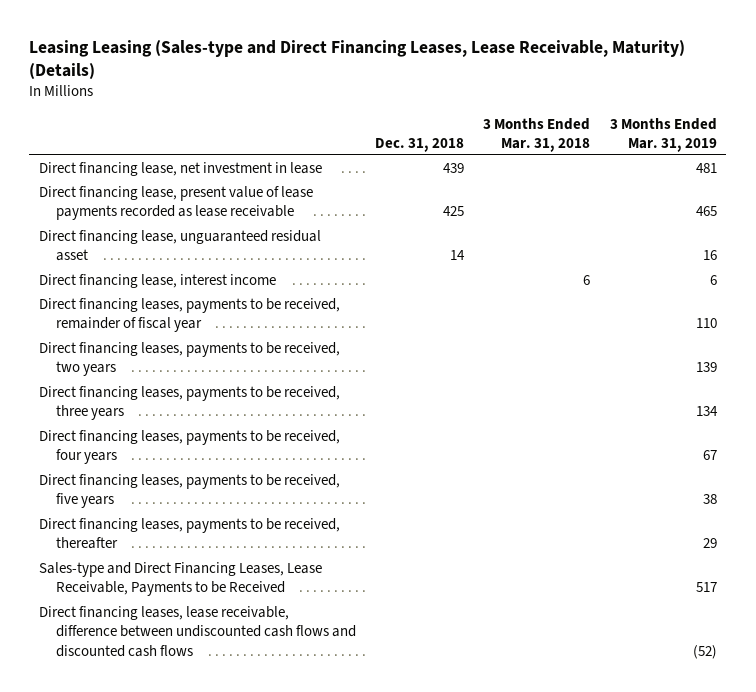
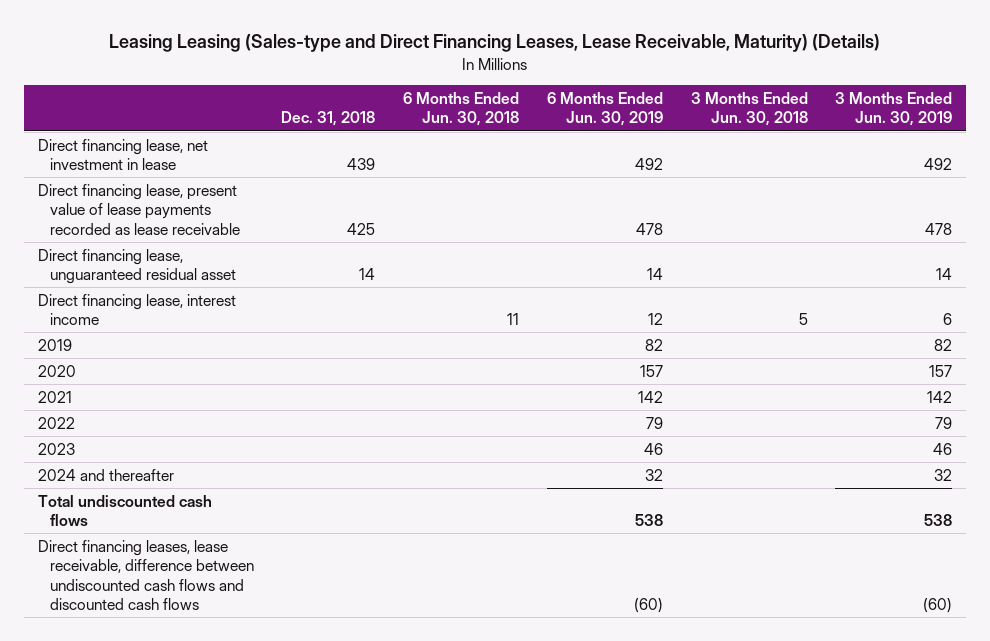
[483,117,591,152] 3 Months Ended Mar. 31, 2018 -> none
[609,117,717,152] 3 Months Ended Mar. 31, 2019 -> none
none -> [403,91,520,127] 6 Months Ended Jun. 30, 2018
none -> [546,91,663,127] 6 Months Ended Jun. 30, 2019
none -> [690,91,808,127] 3 Months Ended Jun. 30, 2018
none -> [835,91,953,127] 3 Months Ended Jun. 30, 2019
[39,298,341,333] Direct financing leases, payments to be received, remainder of fiscal year -> [37,338,72,351] 2019
[39,342,341,377] Direct financing leases, payments to be received, two years -> [37,364,76,377] 2020
[39,386,341,421] Direct financing leases, payments to be received, three years -> [37,390,72,403] 2021
[39,430,341,465] Direct financing leases, payments to be received, four years -> [37,416,75,429] 2022
[39,474,341,509] Direct financing leases, payments to be received, five years -> [37,442,75,455] 2023
[39,518,341,550] Direct financing leases, payments to be received, thereafter -> [37,468,174,481] 2024 and thereafter
[39,562,323,597] Sales-type and Direct Financing Leases, Lease Receivable, Payments to be Received -> [37,494,212,527] Total undiscounted cash flows

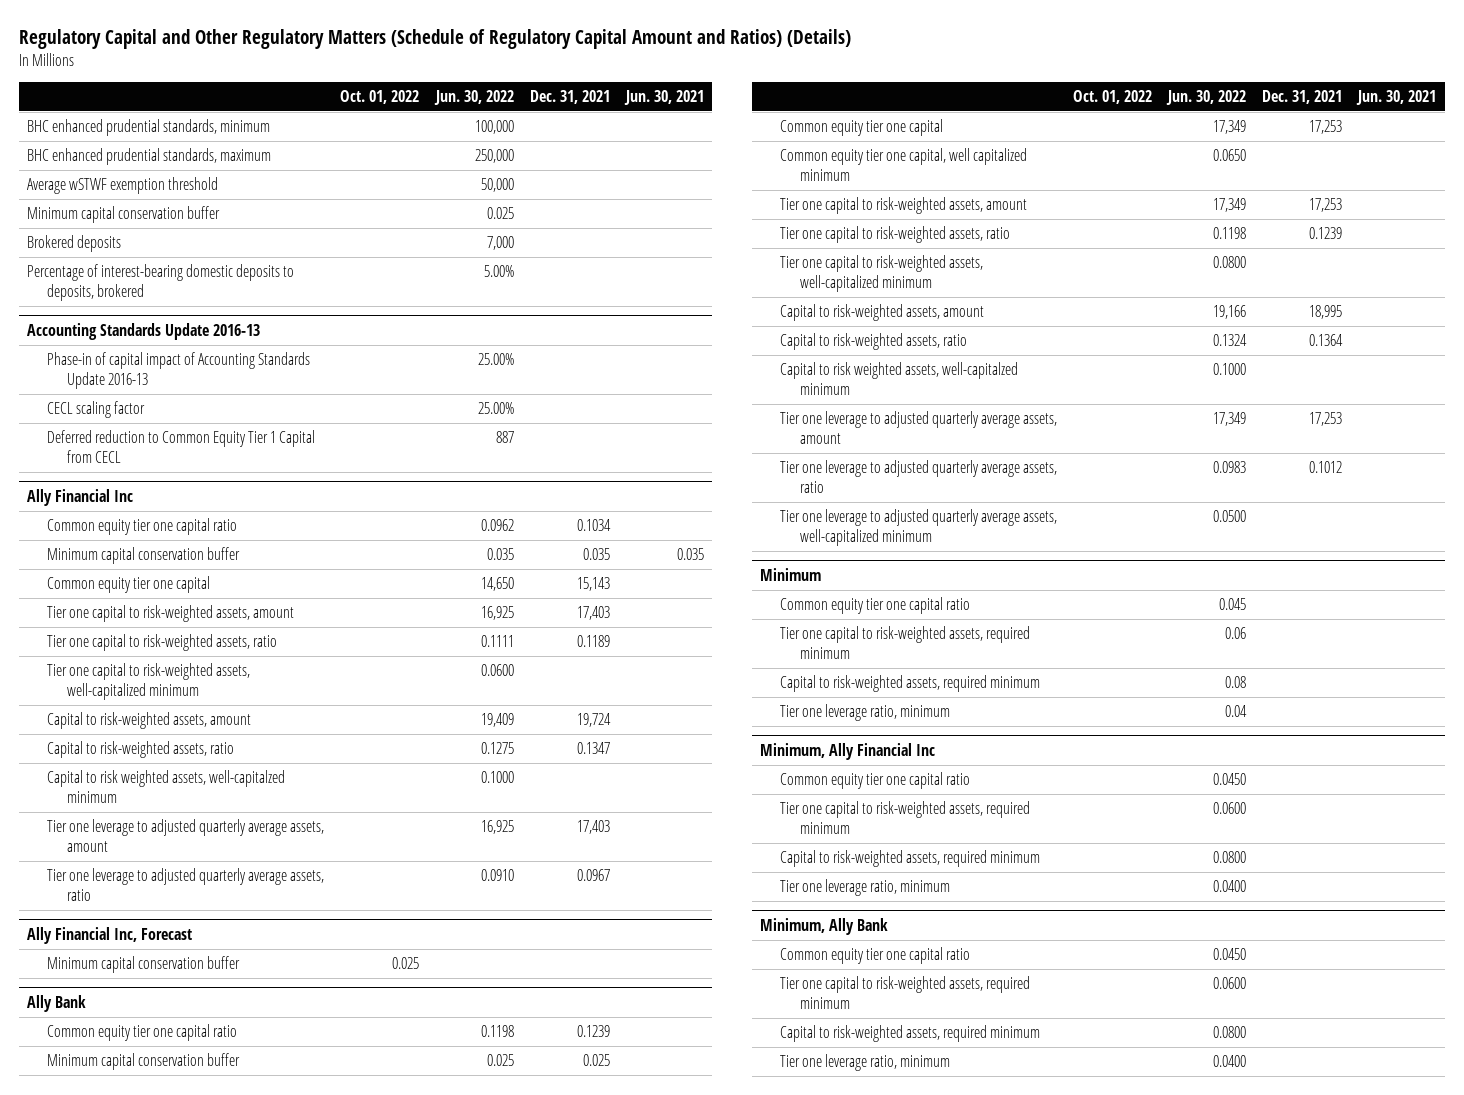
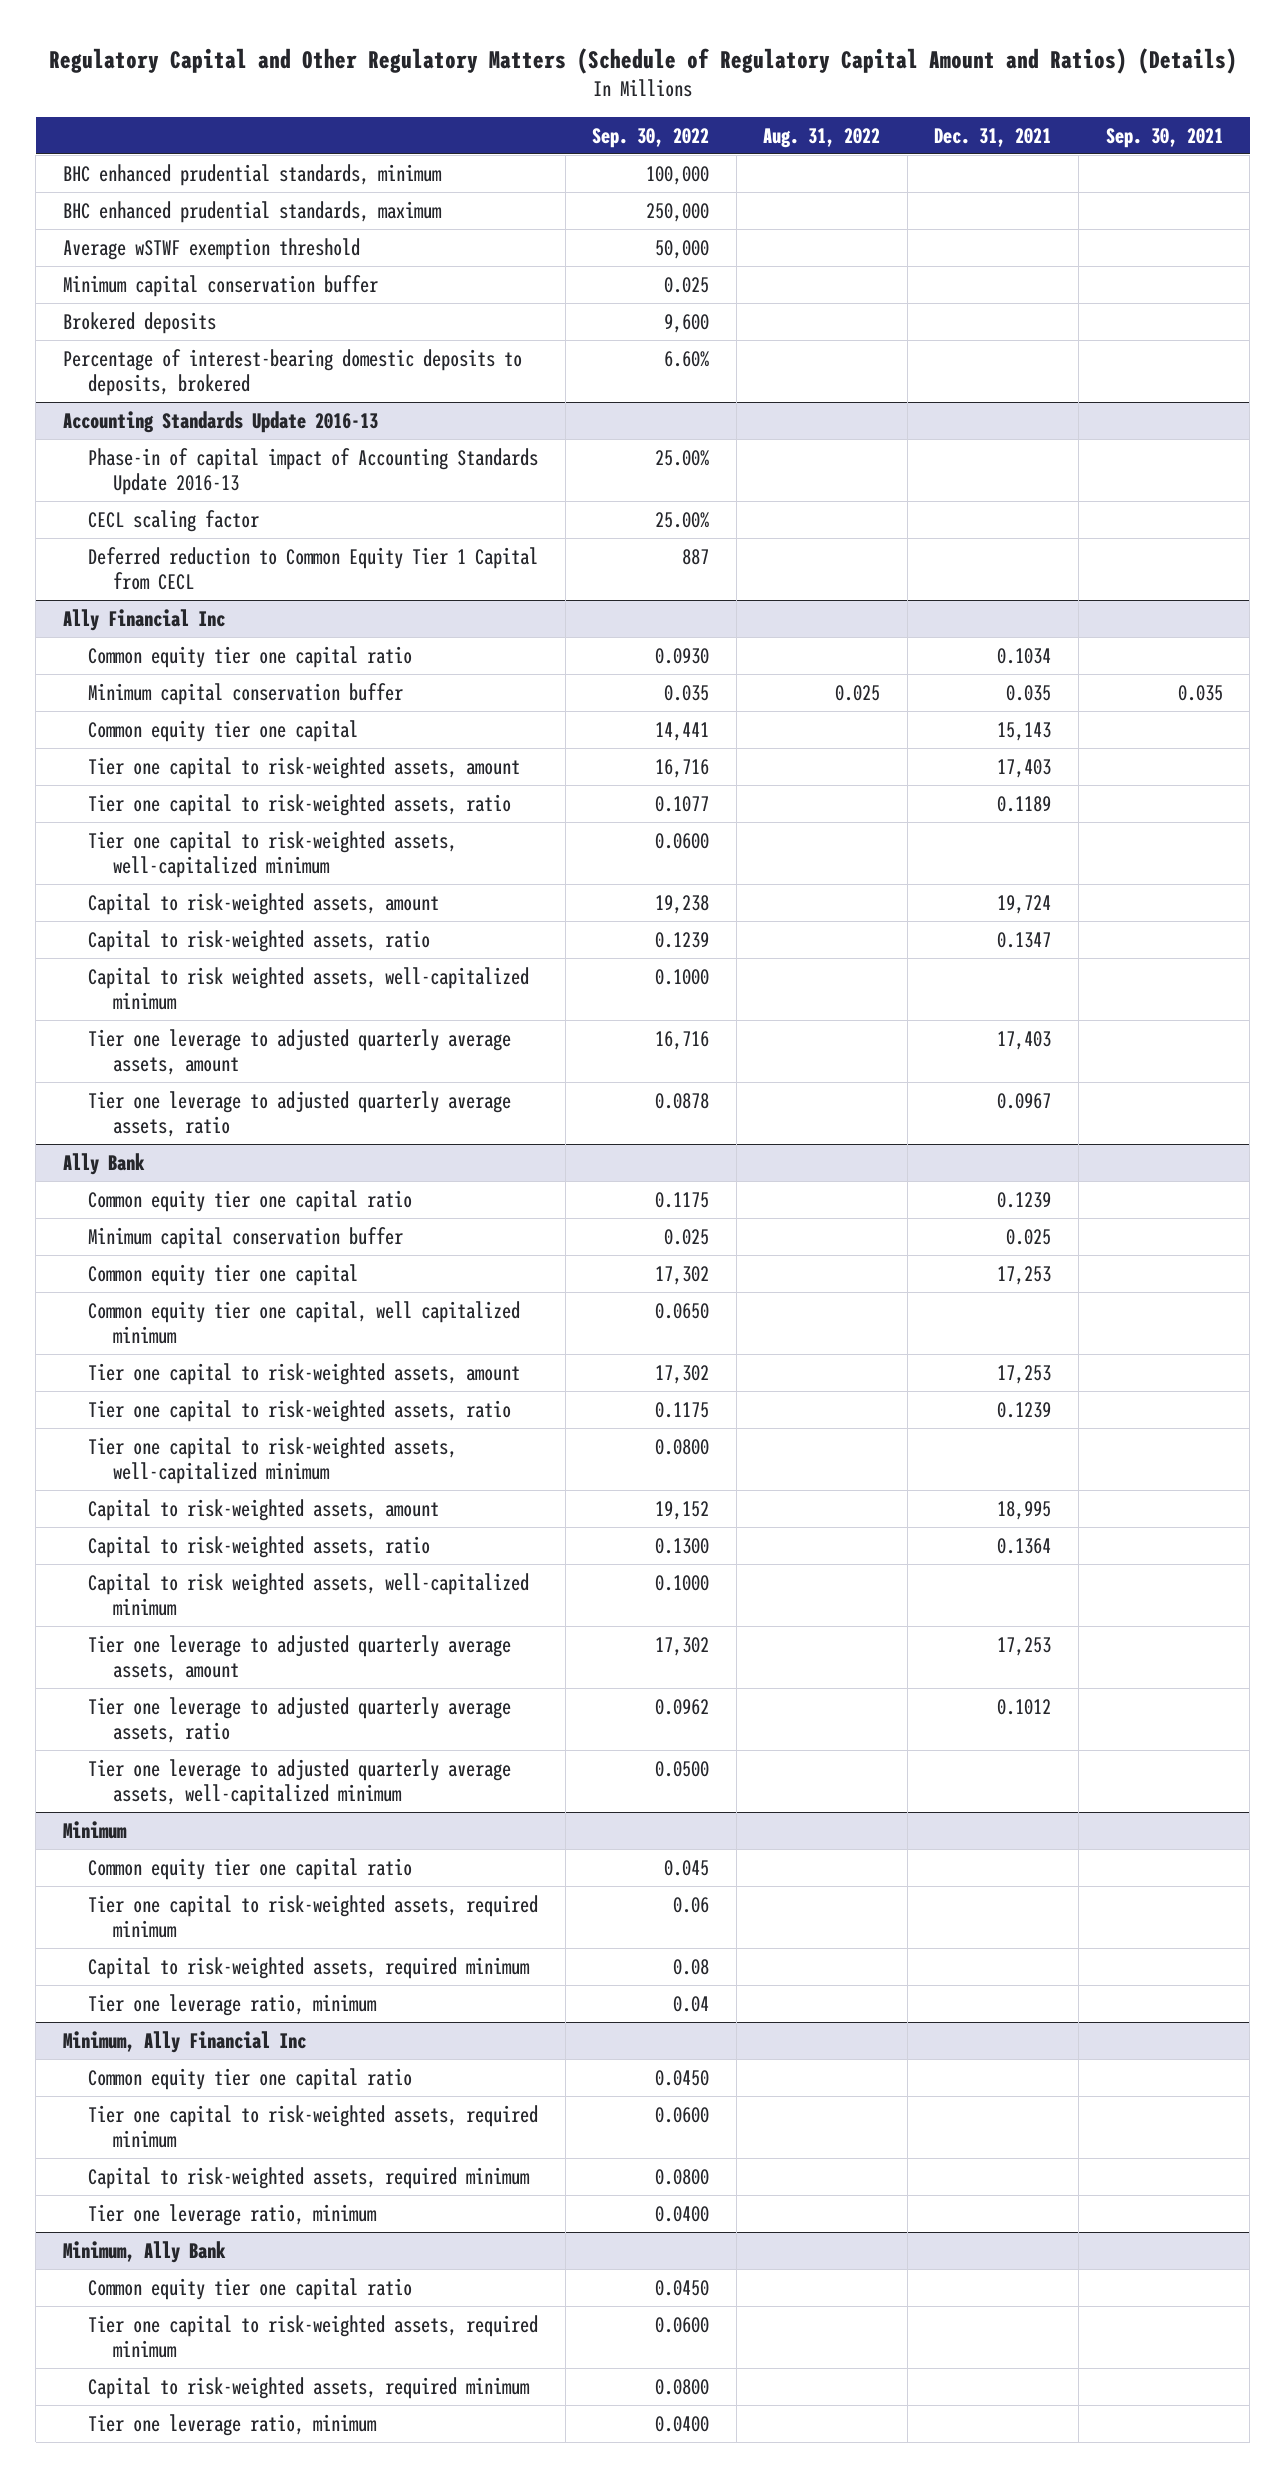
[340,89,420,104] Oct. 01, 2022 -> none
[433,89,514,105] Jun. 30, 2022 -> none
[623,89,704,105] Jun. 30, 2021 -> none
none -> [592,127,710,148] Sep. 30, 2022
none -> [763,127,881,148] Aug. 31, 2022
none -> [1105,127,1223,148] Sep. 30, 2021
[47,770,286,803] Capital to risk weighted assets, well-capitalzed minimum -> [88,966,530,1010] Capital to risk weighted assets, well-capitalized minimum
[27,926,193,944] Ally Financial Inc, Forecast -> none
[47,956,241,974] Minimum capital conservation buffer -> none
[780,362,1019,395] Capital to risk weighted assets, well-capitalzed minimum -> [88,1572,530,1616] Capital to risk weighted assets, well-capitalized minimum

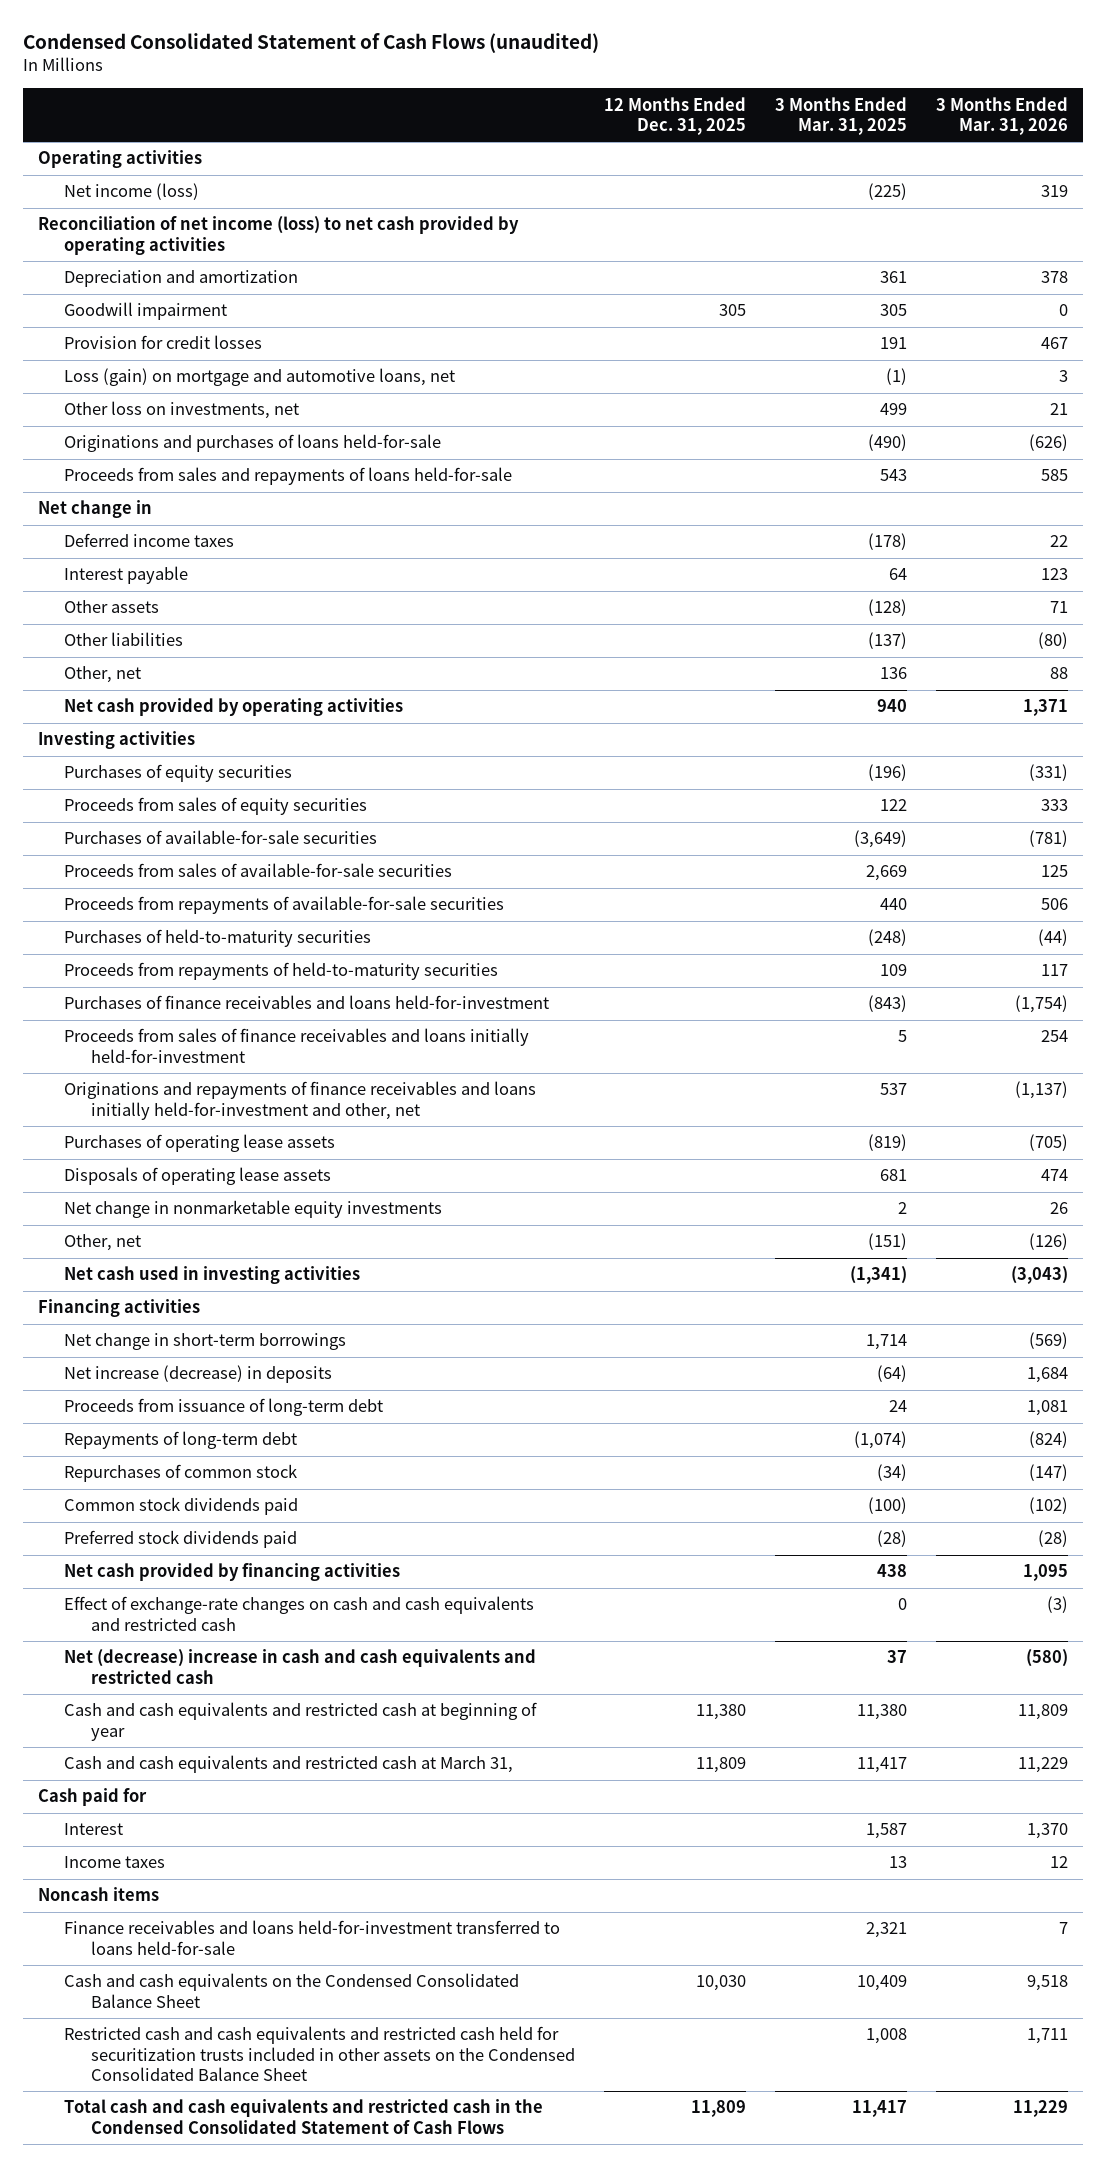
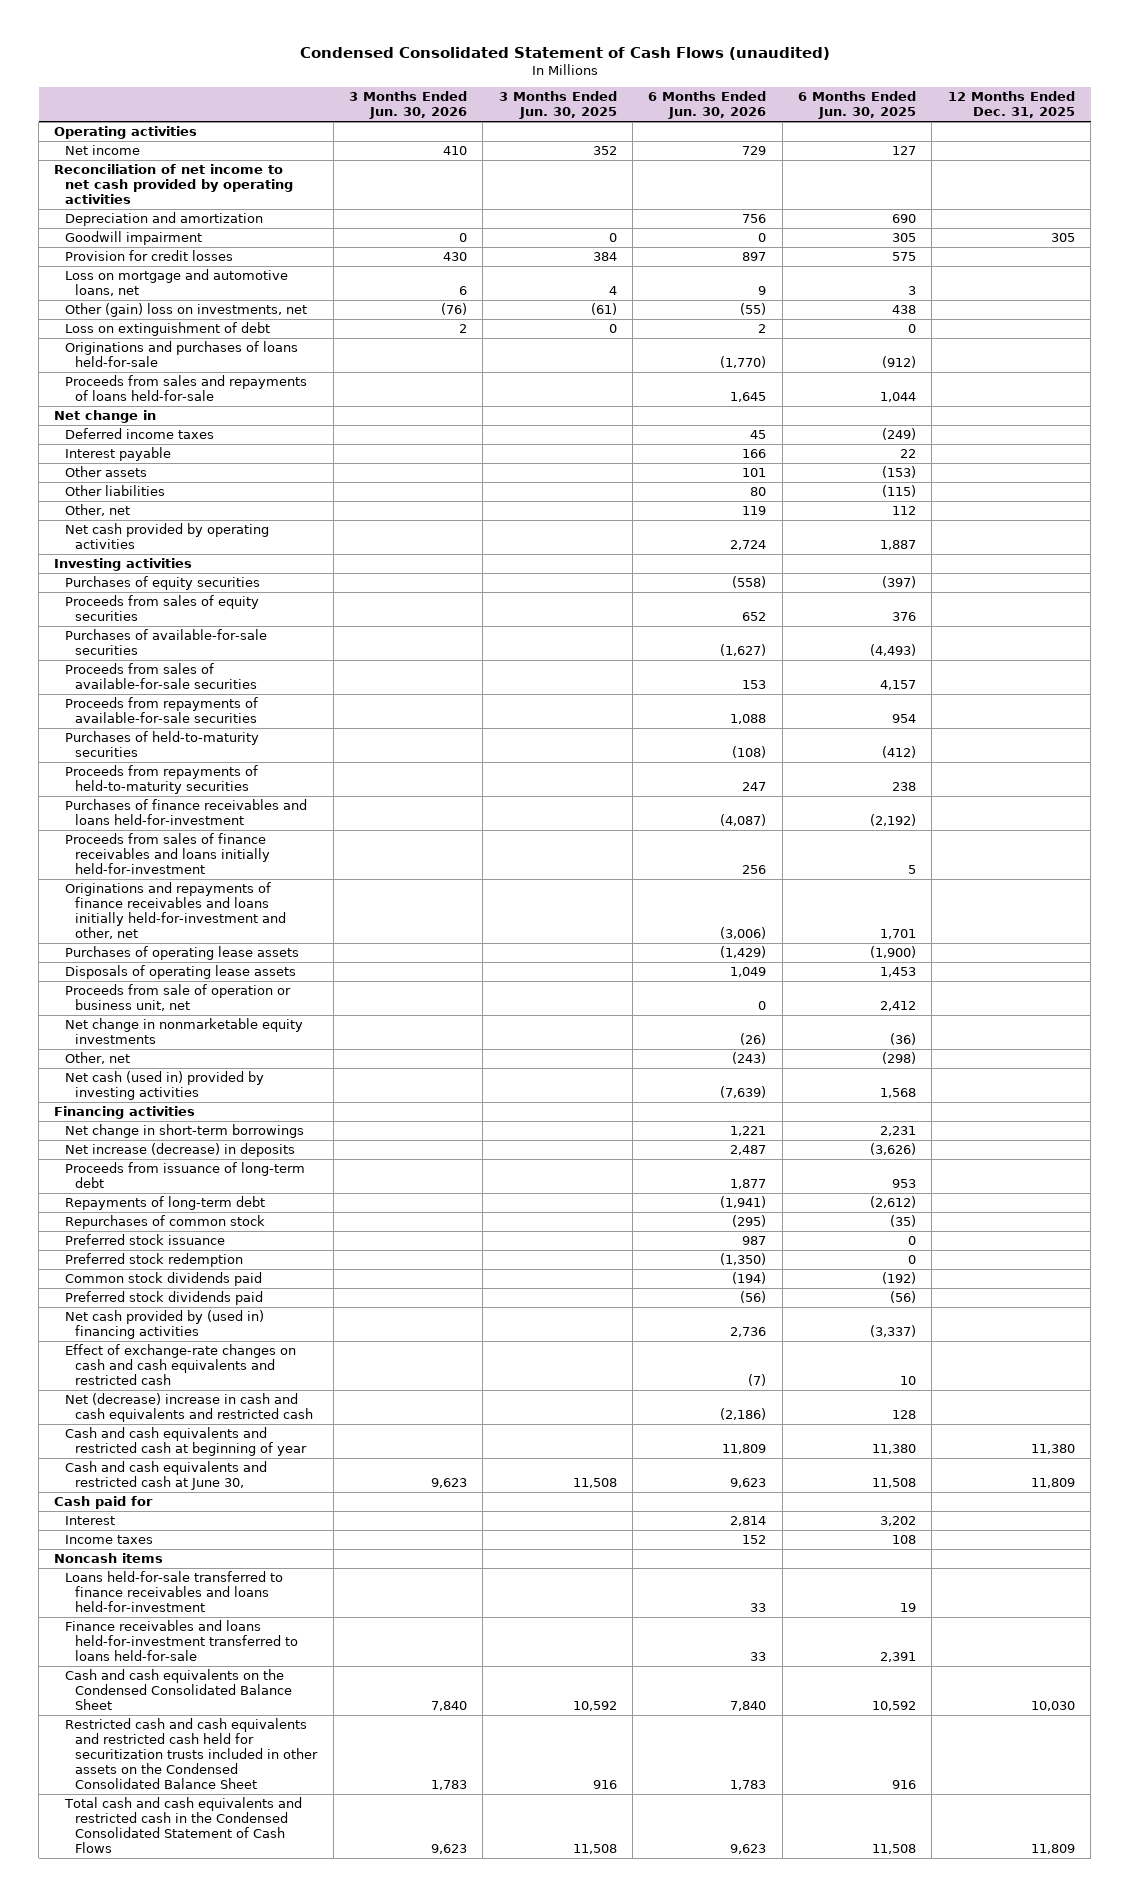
[774,96,907,135] 3 Months Ended Mar. 31, 2025 -> none
[936,96,1069,135] 3 Months Ended Mar. 31, 2026 -> none
none -> [349,91,468,120] 3 Months Ended Jun. 30, 2026
none -> [498,91,617,120] 3 Months Ended Jun. 30, 2025
none -> [648,91,767,120] 6 Months Ended Jun. 30, 2026
none -> [798,91,917,120] 6 Months Ended Jun. 30, 2025
[64,183,200,201] Net income (loss) -> [64,145,140,156] Net income
[37,216,519,255] Reconciliation of net income (loss) to net cash provided by operating activities -> [54,164,293,204] Reconciliation of net income to net cash provided by operating activities
[64,368,456,387] Loss (gain) on mortgage and automotive loans, net -> [64,269,288,296] Loss on mortgage and automotive loans, net
[64,401,300,420] Other loss on investments, net -> [64,303,307,318] Other (gain) loss on investments, net
none -> [64,322,270,337] Loss on extinguishment of debt
none -> [64,984,291,1011] Proceeds from sale of operation or business unit, net
[64,1266,361,1285] Net cash used in investing activities -> [64,1071,264,1100] Net cash (used in) provided by investing activities
none -> [64,1234,225,1246] Preferred stock issuance
none -> [64,1253,243,1268] Preferred stock redemption
[64,1563,401,1582] Net cash provided by financing activities -> [64,1310,264,1339] Net cash provided by (used in) financing activities
[64,1755,514,1774] Cash and cash equivalents and restricted cash at March 31, -> [64,1461,267,1490] Cash and cash equivalents and restricted cash at June 30,
none -> [64,1571,283,1612] Loans held-for-sale transferred to finance receivables and loans held-for-investment

